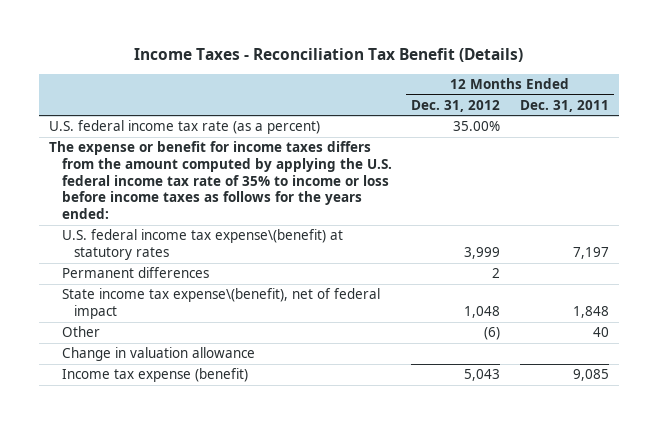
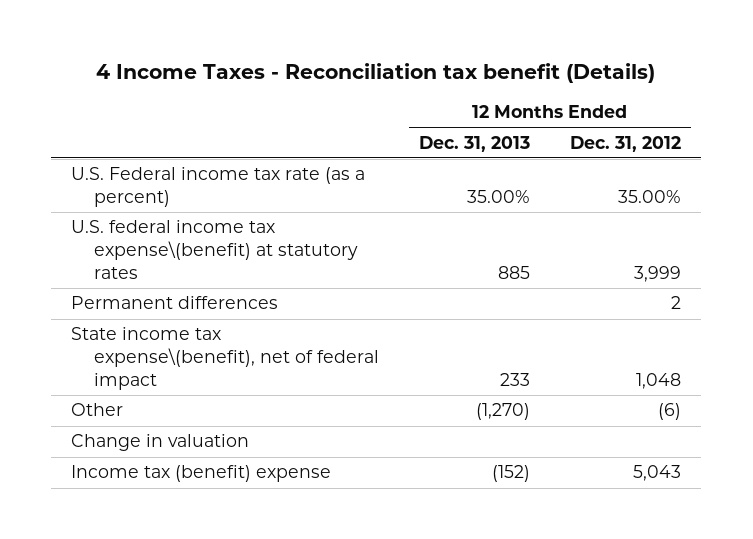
[133,48,523,63] Income Taxes - Reconciliation Tax Benefit (Details) -> [96,62,656,83] 4 Income Taxes - Reconciliation tax benefit (Details)
[519,99,609,112] Dec. 31, 2011 -> none
none -> [419,135,531,152] Dec. 31, 2013
[49,141,392,220] The expense or benefit for income taxes differs from the amount computed by applying the U.S. federal income tax rate of 35% to income or loss before income taxes as follows for the years ended: -> none
[49,120,321,135] U.S. federal income tax rate (as a percent) -> [71,167,366,208] U.S. Federal income tax rate (as a percent)
[61,347,255,362] Change in valuation allowance -> [71,434,250,452] Change in valuation
[61,368,248,383] Income tax expense (benefit) -> [71,465,332,483] Income tax (benefit) expense

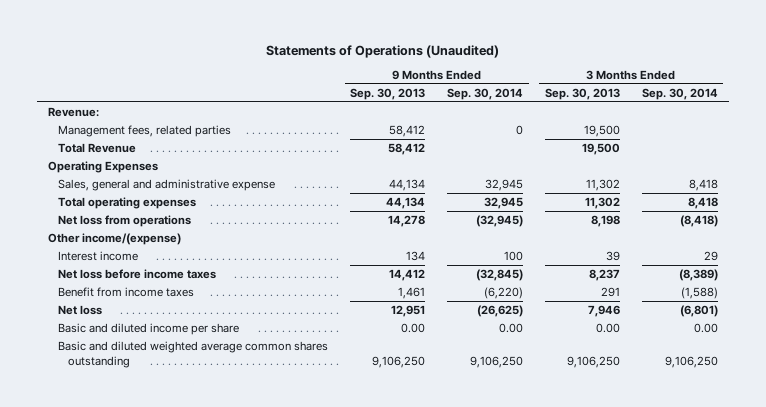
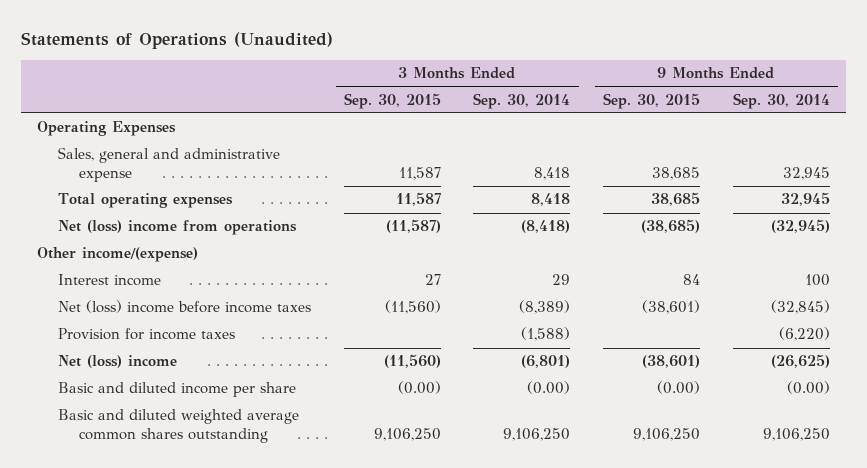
[350,87,426,100] Sep. 30, 2013 -> none
[544,87,620,100] Sep. 30, 2013 -> none
none -> [343,92,441,109] Sep. 30, 2015
none -> [602,92,700,109] Sep. 30, 2015
[47,107,99,118] Revenue: -> none
[58,125,232,138] Management fees, related parties -> none
[58,143,137,154] Total Revenue -> none
[58,215,192,228] Net loss from operations -> [58,220,298,236] Net (loss) income from operations
[58,269,217,280] Net loss before income taxes -> [58,300,312,314] Net (loss) income before income taxes
[58,287,195,298] Benefit from income taxes -> [58,328,236,341] Provision for income taxes
[58,305,103,316] Net loss -> [58,355,178,369] Net (loss) income
[499,323,524,334] 0.00 -> [786,381,830,395] (0.00)
[693,323,718,334] 0.00 -> [527,381,571,395] (0.00)

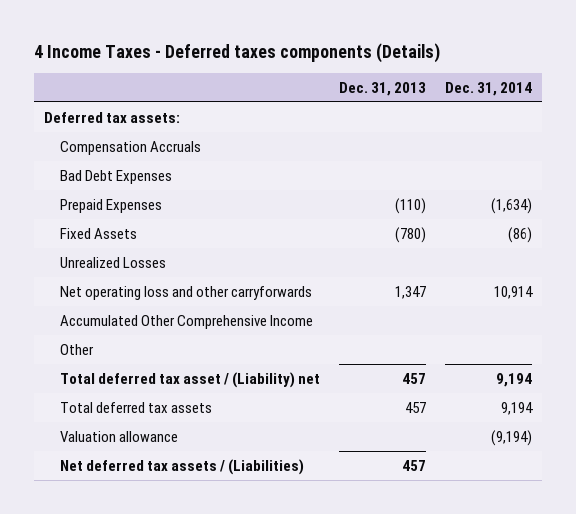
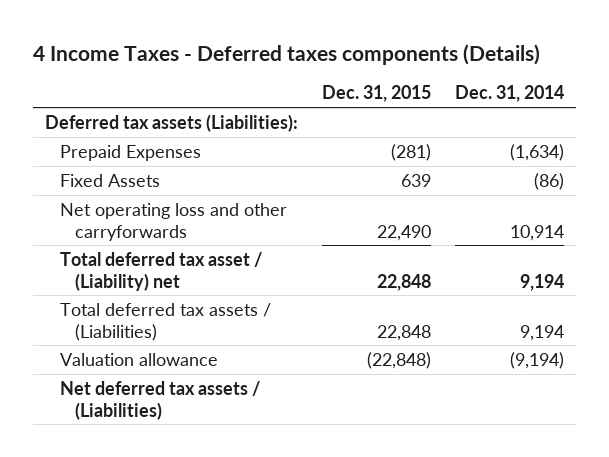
[339,81,427,96] Dec. 31, 2013 -> none
none -> [322,85,432,103] Dec. 31, 2015
[60,140,202,155] Compensation Accruals -> none
[60,169,173,184] Bad Debt Expenses -> none
[43,111,180,123] Deferred tax assets: -> [45,113,299,132] Deferred tax assets (Liabilities):
[60,256,167,268] Unrealized Losses -> none
[60,314,314,329] Accumulated Other Comprehensive Income -> none
[60,343,95,355] Other -> none
[60,401,213,413] Total deferred tax assets -> [60,302,272,341] Total deferred tax assets / (Liabilities)

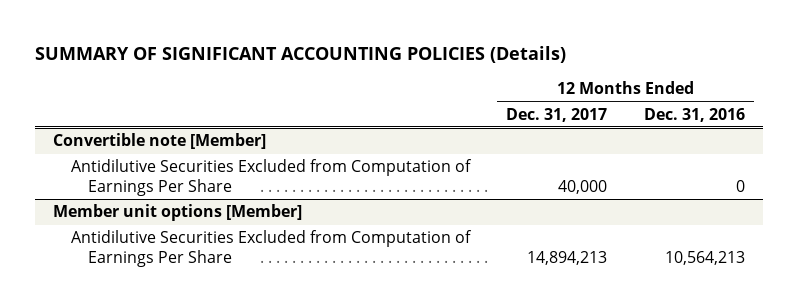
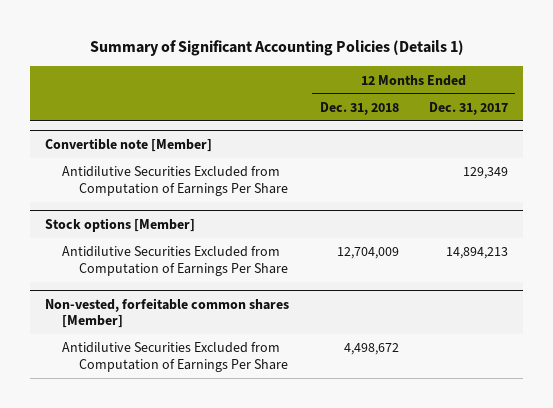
[35,45,567,63] SUMMARY OF SIGNIFICANT ACCOUNTING POLICIES (Details) -> [89,40,464,57] Summary of Significant Accounting Policies (Details 1)
[643,107,745,122] Dec. 31, 2016 -> none
none -> [319,101,399,115] Dec. 31, 2018
[558,179,608,194] 40,000 -> [462,167,508,180] 129,349
[53,204,303,222] Member unit options [Member] -> [45,217,196,232] Stock options [Member]
none -> [45,297,290,329] Non-vested, forfeitable common shares [Member]
none -> [62,342,288,373] Antidilutive Securities Excluded from Computation of Earnings Per Share

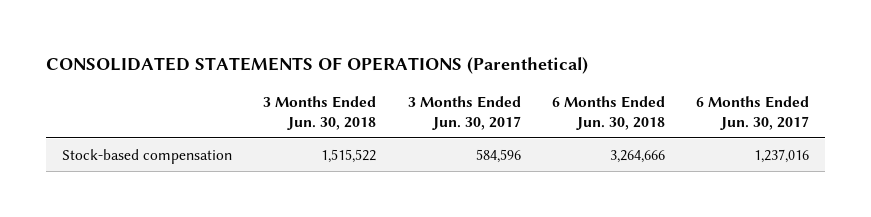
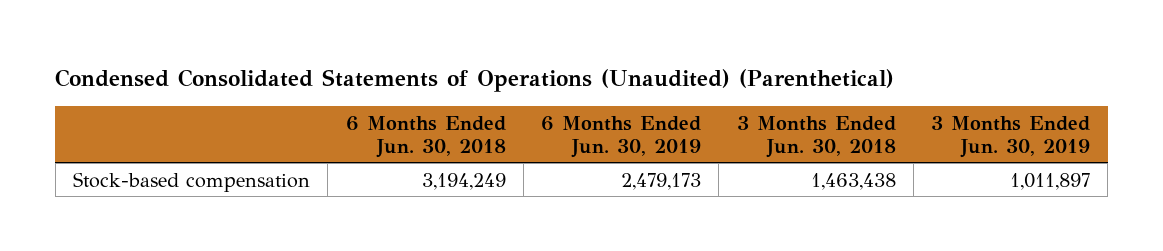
[46,57,589,75] CONSOLIDATED STATEMENTS OF OPERATIONS (Parenthetical) -> [55,69,895,93] Condensed Consolidated Statements of Operations (Unaudited) (Parenthetical)
[407,95,521,130] 3 Months Ended Jun. 30, 2017 -> none
[696,95,810,130] 6 Months Ended Jun. 30, 2017 -> none
none -> [541,115,702,158] 6 Months Ended Jun. 30, 2019
none -> [931,115,1091,158] 3 Months Ended Jun. 30, 2019
[321,149,377,164] 1,515,522 -> [810,172,896,190] 1,463,438
[609,150,665,164] 3,264,666 -> [421,172,506,190] 3,194,249

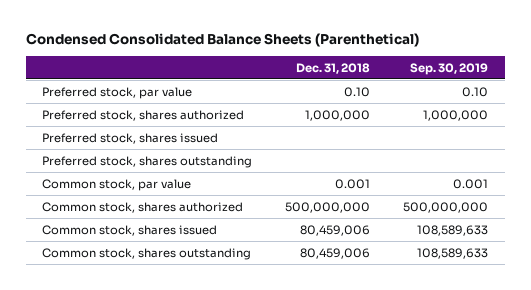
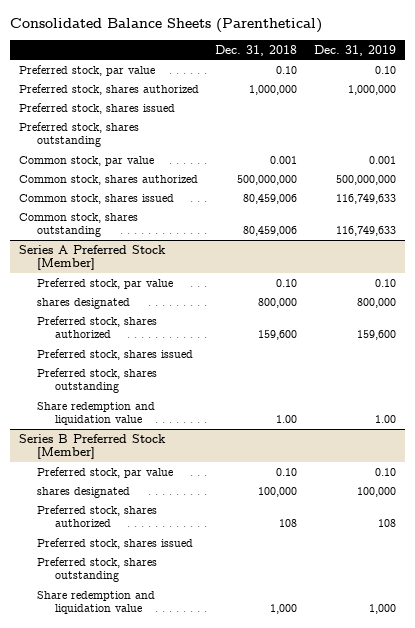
[25,33,419,48] Condensed Consolidated Balance Sheets (Parenthetical) -> [10,18,323,34] Consolidated Balance Sheets (Parenthetical)
[410,62,489,75] Sep. 30, 2019 -> none
none -> [314,44,397,56] Dec. 31, 2019
none -> [18,244,166,271] Series A Preferred Stock [Member]
none -> [36,277,173,289] Preferred stock, par value
none -> [36,297,130,309] shares designated
none -> [36,315,157,339] Preferred stock, shares authorized
none -> [36,348,193,360] Preferred stock, shares issued
none -> [36,367,157,394] Preferred stock, shares outstanding
none -> [36,401,155,426] Share redemption and liquidation value
none -> [18,433,166,460] Series B Preferred Stock [Member]
none -> [36,466,173,478] Preferred stock, par value
none -> [36,486,130,498] shares designated
none -> [36,504,157,528] Preferred stock, shares authorized
none -> [36,537,193,549] Preferred stock, shares issued
none -> [36,556,157,583] Preferred stock, shares outstanding
none -> [36,590,155,615] Share redemption and liquidation value

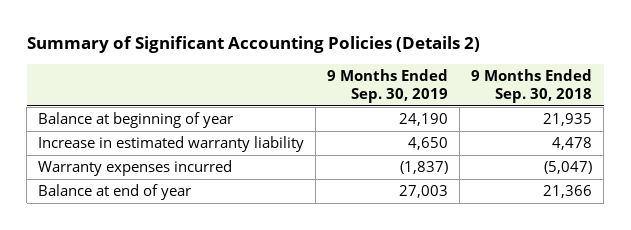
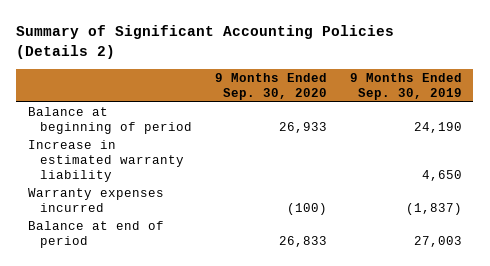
[471,68,593,104] 9 Months Ended Sep. 30, 2018 -> none
none -> [215,72,328,100] 9 Months Ended Sep. 30, 2020
[38,111,234,128] Balance at beginning of year -> [27,107,193,135] Balance at beginning of period
[38,183,192,200] Balance at end of year -> [27,221,164,249] Balance at end of period

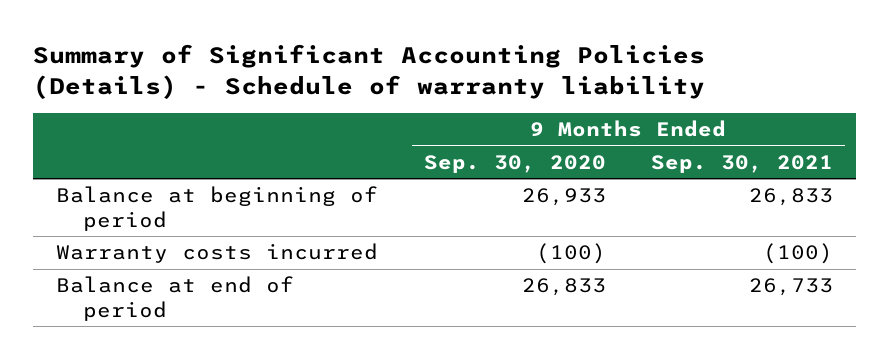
[16,25,395,59] Summary of Significant Accounting Policies (Details 2) -> [33,44,706,99] Summary of Significant Accounting Policies (Details) - Schedule of warranty liability
[349,72,462,100] 9 Months Ended Sep. 30, 2019 -> none
none -> [651,154,834,173] Sep. 30, 2021
[27,140,185,182] Increase in estimated warranty liability -> none
[27,188,164,213] Warranty expenses incurred -> [55,243,378,264] Warranty costs incurred

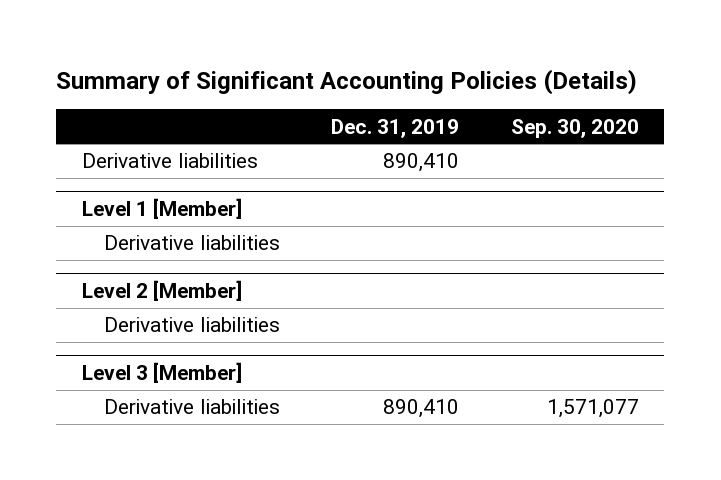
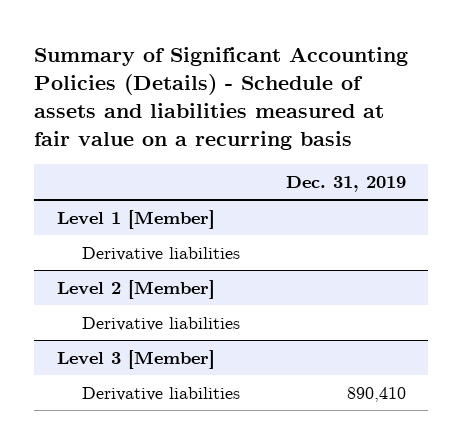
[56,68,638,95] Summary of Significant Accounting Policies (Details) -> [34,47,409,150] Summary of Significant Accounting Policies (Details) - Schedule of assets and liabilities measured at fair value on a recurring basis
[510,118,639,138] Sep. 30, 2020 -> none
[82,153,259,169] Derivative liabilities -> none

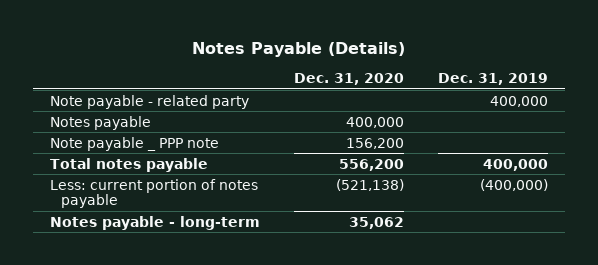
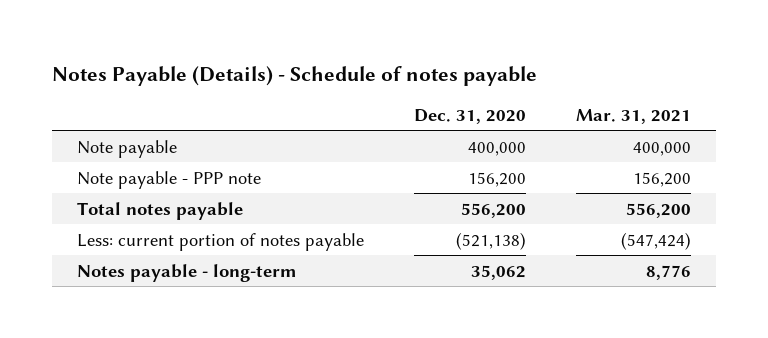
[191,41,405,57] Notes Payable (Details) -> [52,65,538,86] Notes Payable (Details) - Schedule of notes payable
[437,72,548,85] Dec. 31, 2019 -> none
none -> [575,108,691,124] Mar. 31, 2021
[50,94,250,109] Note payable - related party -> none
[50,115,152,130] Notes payable -> [77,139,178,158] Note payable
[50,136,220,151] Note payable _ PPP note -> [77,170,262,189] Note payable - PPP note

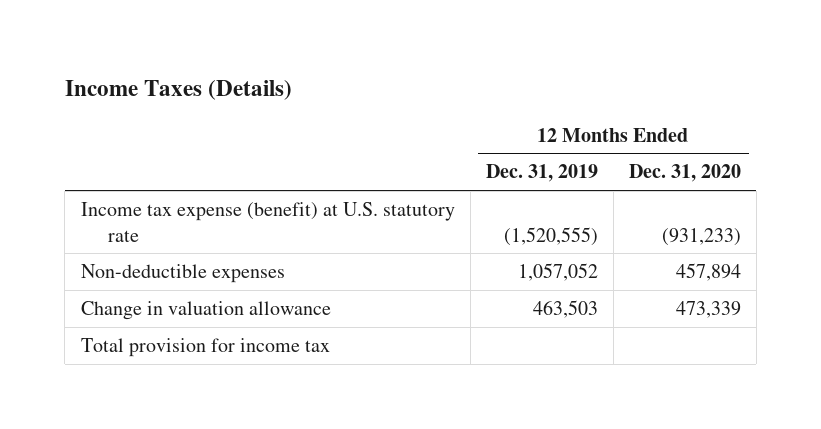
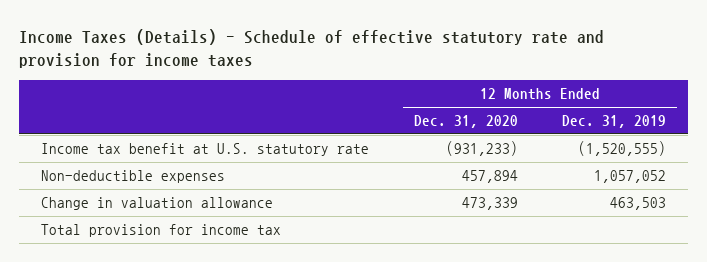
[64,80,292,101] Income Taxes (Details) -> [19,29,605,69] Income Taxes (Details) - Schedule of effective statutory rate and provision for income taxes
[80,202,455,242] Income tax expense (benefit) at U.S. statutory rate -> [41,143,370,157] Income tax benefit at U.S. statutory rate

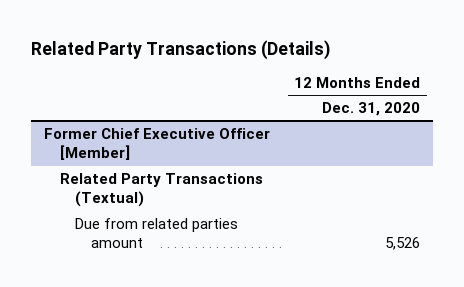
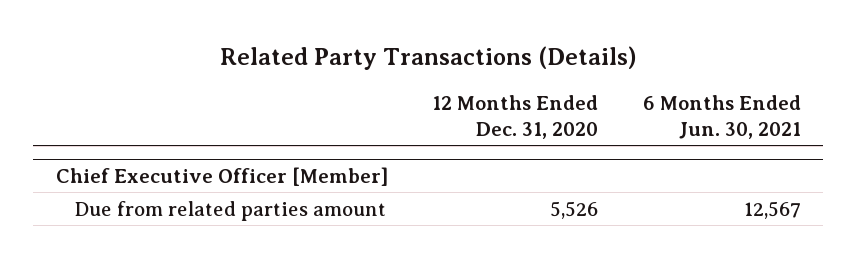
none -> [643,94,802,139] 6 Months Ended Jun. 30, 2021
[59,172,263,208] Related Party Transactions (Textual) -> none
[43,127,270,161] Former Chief Executive Officer [Member] -> [55,166,388,186] Chief Executive Officer [Member]

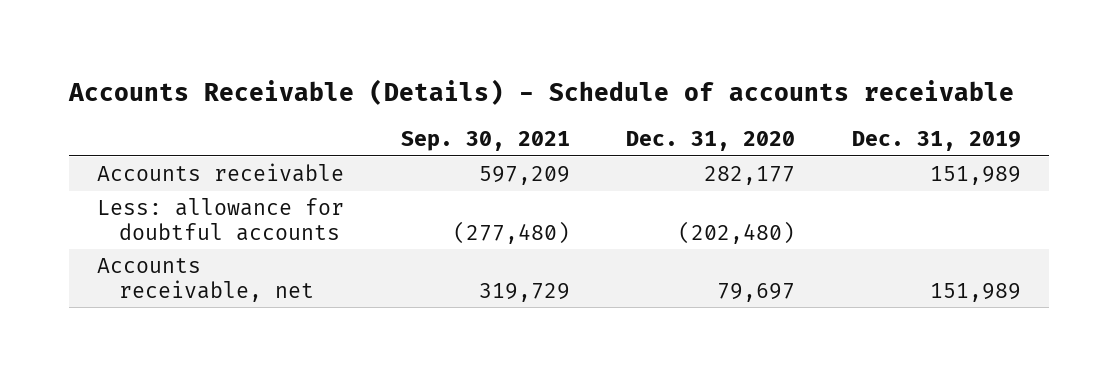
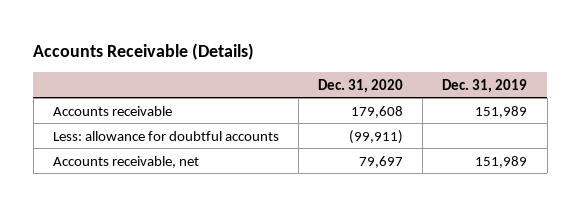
[67,79,1014,106] Accounts Receivable (Details) - Schedule of accounts receivable -> [33,42,255,60] Accounts Receivable (Details)
[400,131,570,152] Sep. 30, 2021 -> none
[704,166,796,186] 282,177 -> [351,105,404,118] 179,608
[678,220,796,244] (202,480) -> [349,129,404,144] (99,911)

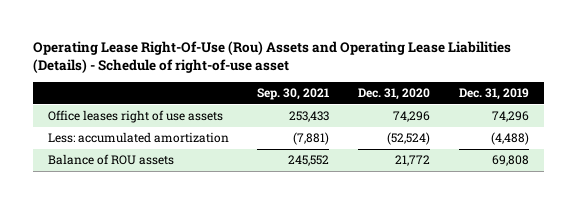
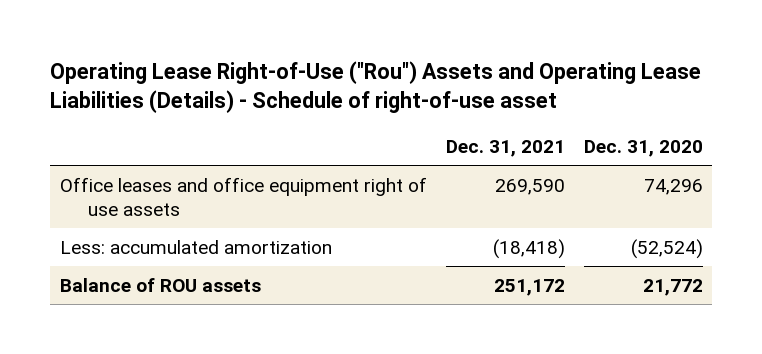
[33,40,512,74] Operating Lease Right-Of-Use (Rou) Assets and Operating Lease Liabilities (Details) - Schedule of right-of-use asset -> [50,61,702,114] Operating Lease Right-of-Use ("Rou") Assets and Operating Lease Liabilities (Details) - Schedule of right-of-use asset
[257,88,330,101] Sep. 30, 2021 -> none
[459,88,530,101] Dec. 31, 2019 -> none
none -> [445,139,565,157] Dec. 31, 2021
[47,110,223,124] Office leases right of use assets -> [59,176,427,216] Office leases and office equipment right of use assets

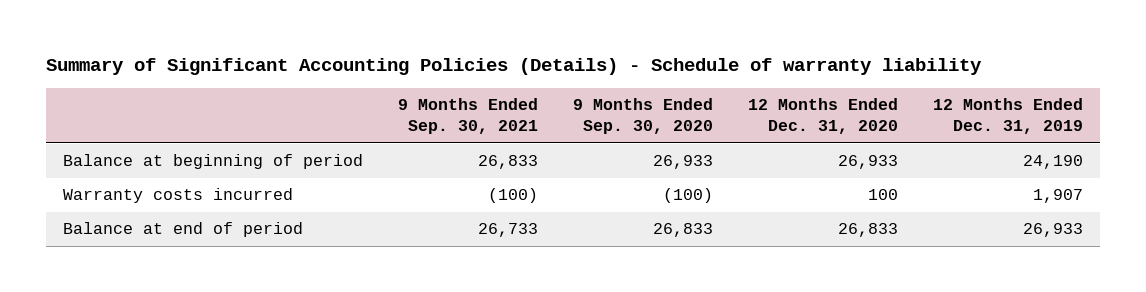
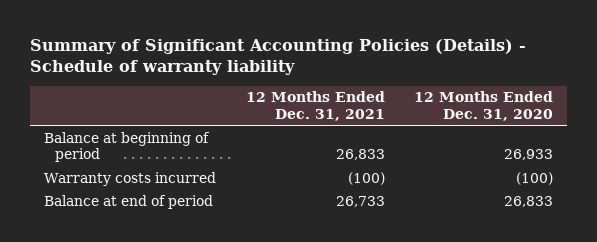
[398,97,539,135] 9 Months Ended Sep. 30, 2021 -> none
[573,97,714,135] 9 Months Ended Sep. 30, 2020 -> none
[932,97,1083,135] 12 Months Ended Dec. 31, 2019 -> none
none -> [245,91,385,121] 12 Months Ended Dec. 31, 2021
[868,189,899,201] 100 -> [515,171,553,185] (100)

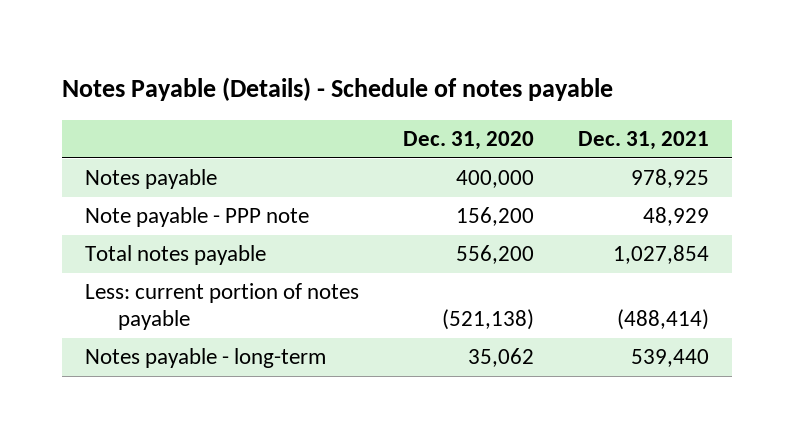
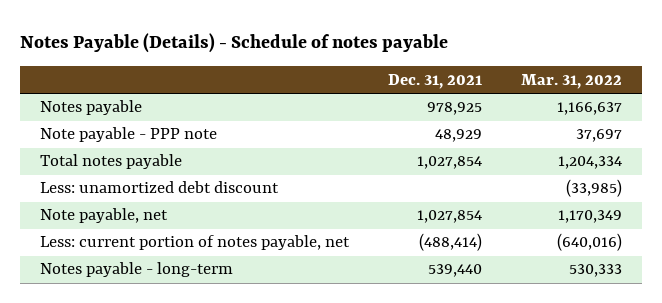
[403,131,535,151] Dec. 31, 2020 -> none
none -> [521,73,623,89] Mar. 31, 2022
none -> [39,181,279,194] Less: unamortized debt discount
none -> [39,208,168,224] Note payable, net
[84,283,359,331] Less: current portion of notes payable -> [39,235,350,251] Less: current portion of notes payable, net

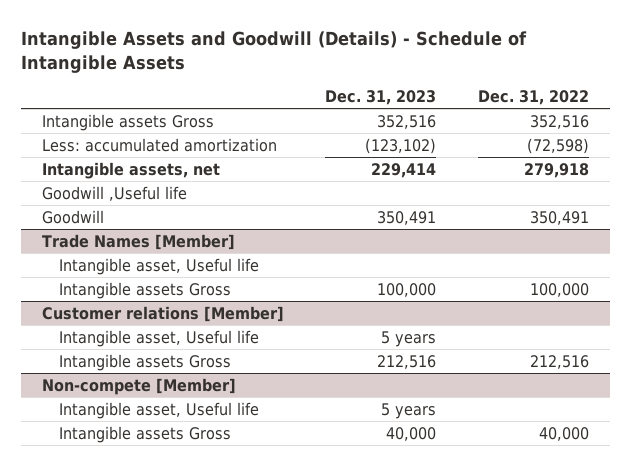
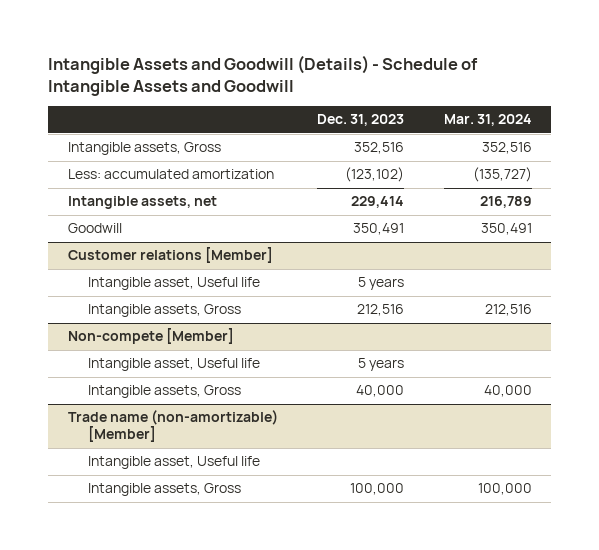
[21,31,528,73] Intangible Assets and Goodwill (Details) - Schedule of Intangible Assets -> [47,54,478,96] Intangible Assets and Goodwill (Details) - Schedule of Intangible Assets and Goodwill
[477,89,589,105] Dec. 31, 2022 -> none
none -> [443,114,532,127] Mar. 31, 2024
[42,113,215,131] Intangible assets Gross -> [67,142,221,156] Intangible assets, Gross
[42,185,188,201] Goodwill ,Useful life -> none
[42,233,236,250] Trade Names [Member] -> none
[58,257,259,275] Intangible asset, Useful life -> none
[58,281,231,299] Intangible assets Gross -> none
[58,353,231,371] Intangible assets Gross -> [88,304,242,318] Intangible assets, Gross
[58,425,231,443] Intangible assets Gross -> [88,385,242,399] Intangible assets, Gross
none -> [67,410,278,443] Trade name (non-amortizable) [Member]
none -> [88,456,261,470] Intangible asset, Useful life
none -> [88,483,242,497] Intangible assets, Gross

